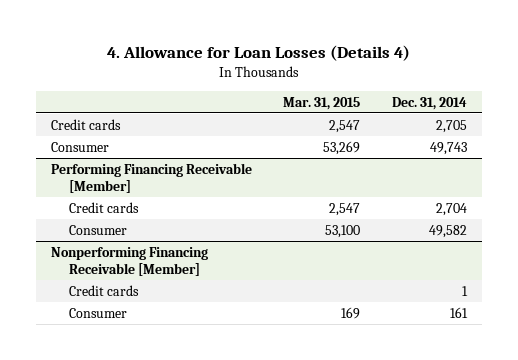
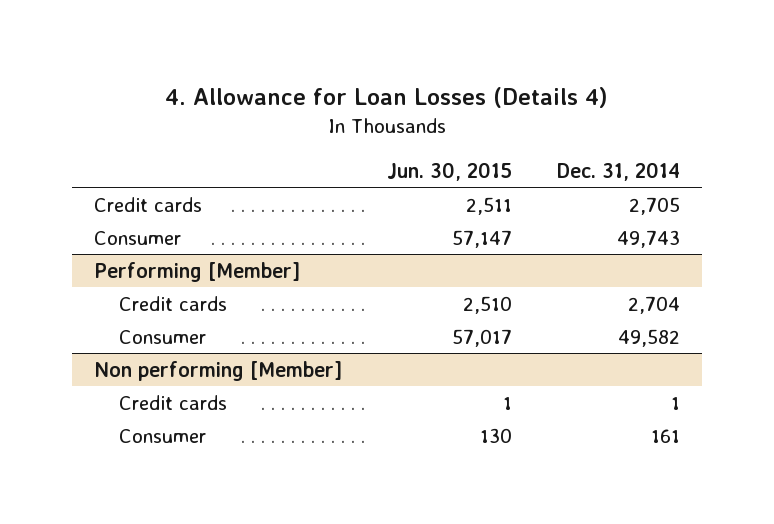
[283,96,361,110] Mar. 31, 2015 -> none
none -> [386,161,512,181] Jun. 30, 2015
[51,162,253,193] Performing Financing Receivable [Member] -> [94,261,301,282] Performing [Member]
[51,246,209,276] Nonperforming Financing Receivable [Member] -> [94,360,343,381] Non performing [Member]

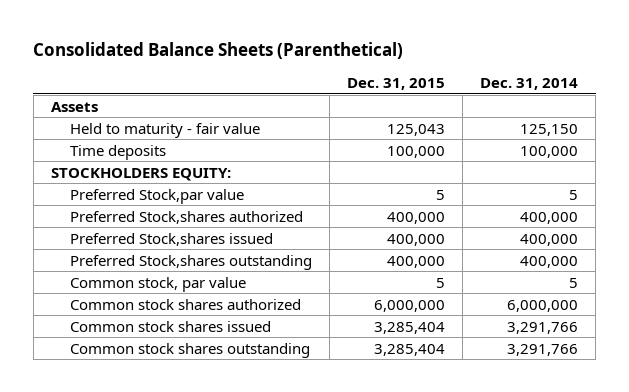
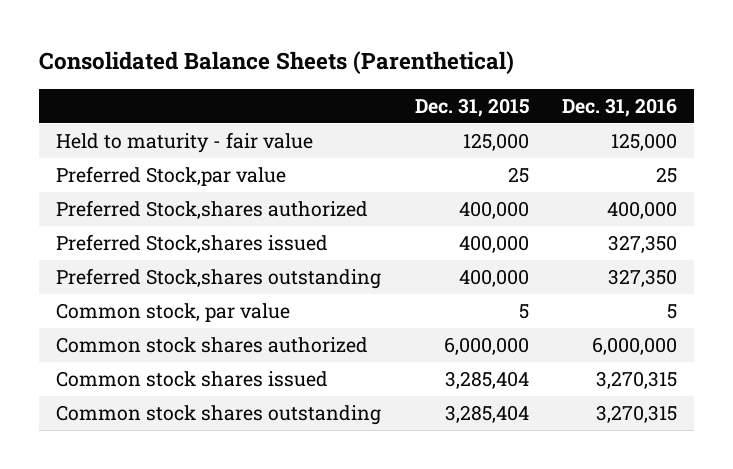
[480,77,579,90] Dec. 31, 2014 -> none
none -> [561,97,677,117] Dec. 31, 2016
[50,101,98,112] Assets -> none
[70,144,167,160] Time deposits -> none
[50,167,231,181] STOCKHOLDERS EQUITY: -> none
[387,123,446,136] 125,043 -> [462,133,529,152] 125,000
[436,189,446,200] 5 -> [507,167,529,184] 25

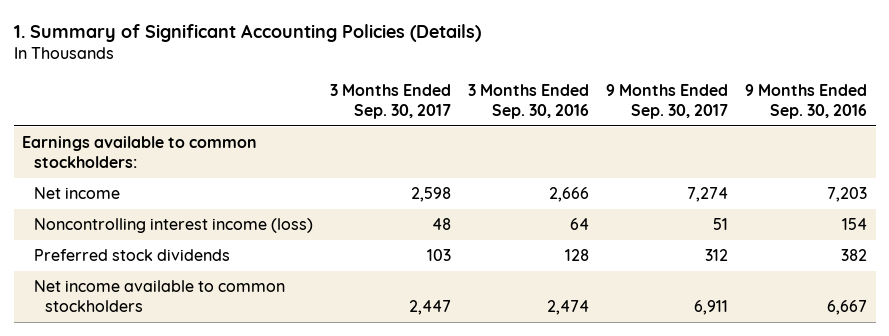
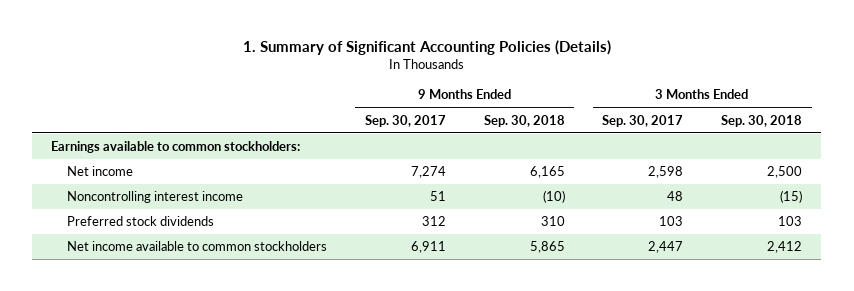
[467,84,589,119] 3 Months Ended Sep. 30, 2016 -> none
[745,84,868,119] 9 Months Ended Sep. 30, 2016 -> none
none -> [483,114,565,127] Sep. 30, 2018
none -> [721,114,803,127] Sep. 30, 2018
[33,218,313,234] Noncontrolling interest income (loss) -> [66,191,243,204] Noncontrolling interest income

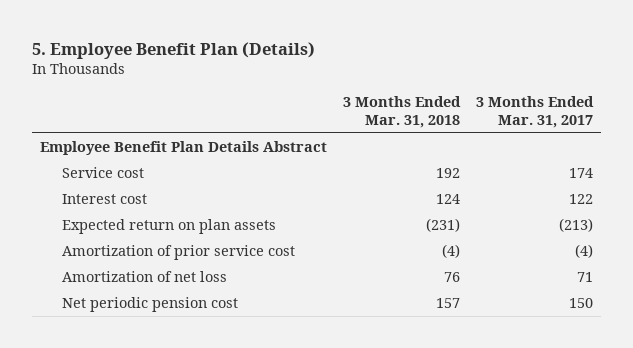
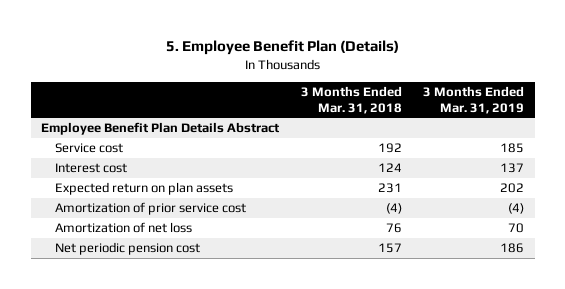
[475,95,594,128] 3 Months Ended Mar. 31, 2017 -> none
none -> [423,85,525,114] 3 Months Ended Mar. 31, 2019
[426,218,461,233] (231) -> [377,183,402,194] 231

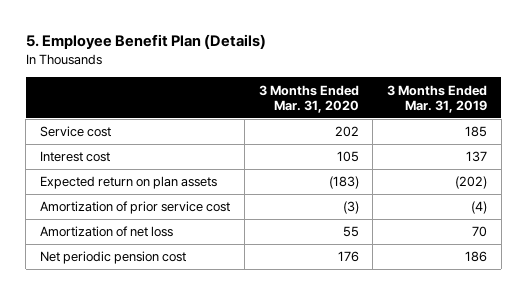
[300,85,402,114] 3 Months Ended Mar. 31, 2018 -> none
none -> [258,84,359,113] 3 Months Ended Mar. 31, 2020
[41,122,281,136] Employee Benefit Plan Details Abstract -> none
[500,183,525,194] 202 -> [454,176,487,190] (202)

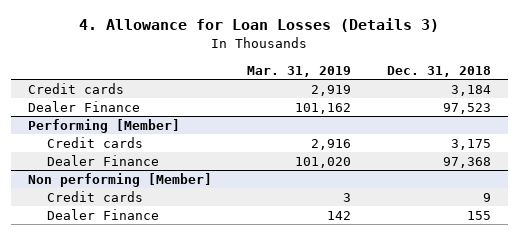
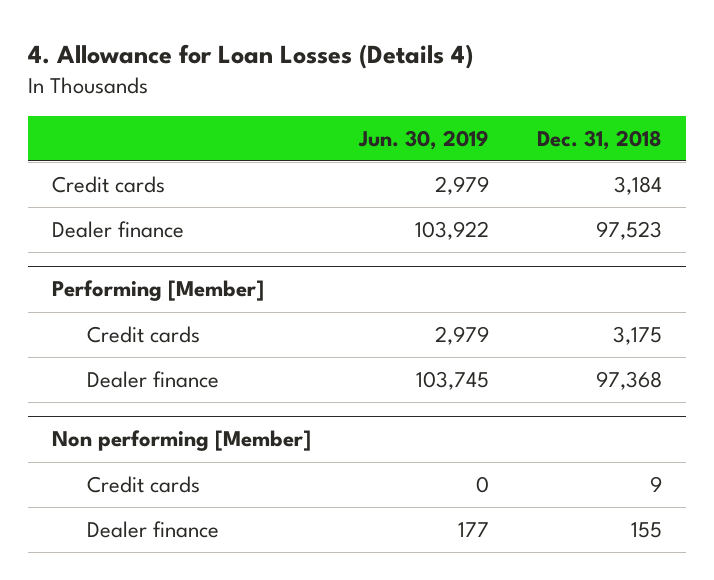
[79,18,440,33] 4. Allowance for Loan Losses (Details 3) -> [27,43,473,69] 4. Allowance for Loan Losses (Details 4)
[247,65,352,77] Mar. 31, 2019 -> none
none -> [357,129,489,150] Jun. 30, 2019
[28,100,141,112] Dealer Finance -> [51,221,184,239] Dealer finance
[46,154,159,166] Dealer Finance -> [87,371,220,389] Dealer finance
[46,208,159,220] Dealer Finance -> [87,521,220,539] Dealer finance

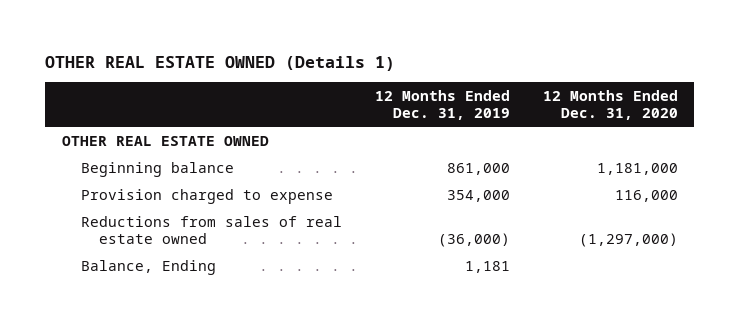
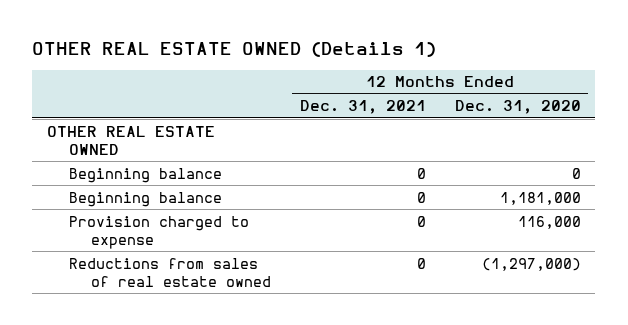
[374,89,510,120] 12 Months Ended Dec. 31, 2019 -> none
none -> [299,100,426,115] Dec. 31, 2021
none -> [68,167,222,183] Beginning balance
[80,259,216,275] Balance, Ending -> none

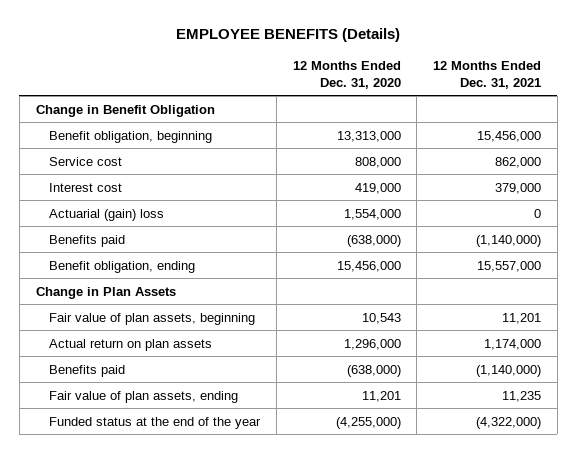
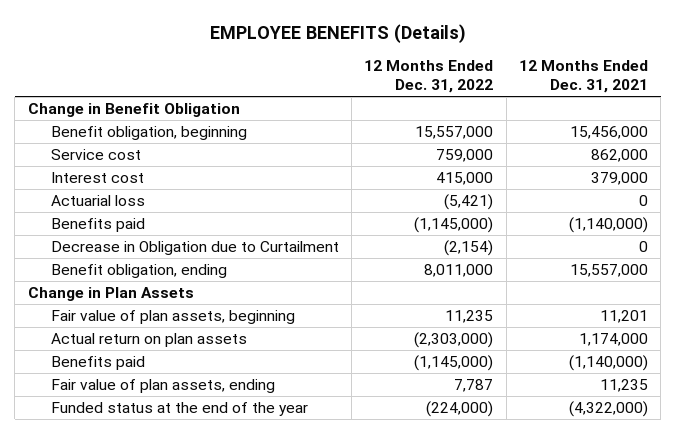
[292,60,401,89] 12 Months Ended Dec. 31, 2020 -> none
none -> [364,60,494,94] 12 Months Ended Dec. 31, 2022
[49,208,165,221] Actuarial (gain) loss -> [50,195,145,207] Actuarial loss
none -> [50,241,339,256] Decrease in Obligation due to Curtailment

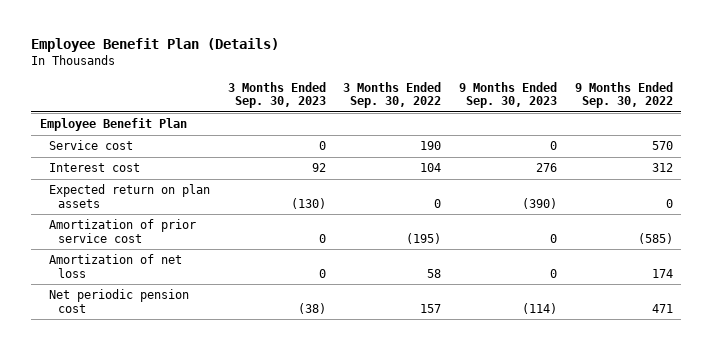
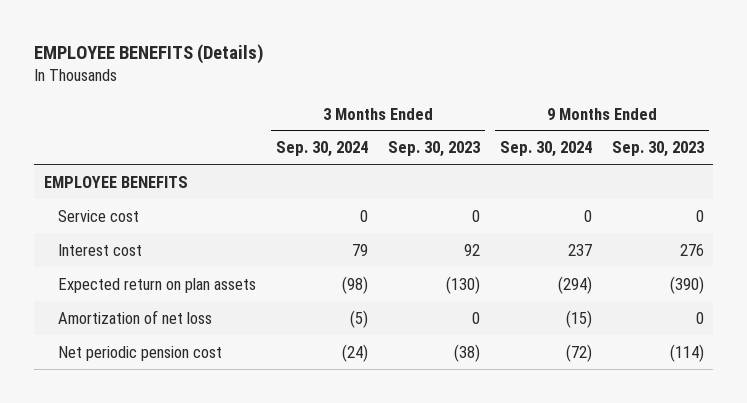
[31,38,280,53] Employee Benefit Plan (Details) -> [33,44,264,65] EMPLOYEE BENEFITS (Details)
[343,81,442,109] 3 Months Ended Sep. 30, 2022 -> none
[574,81,673,109] 9 Months Ended Sep. 30, 2022 -> none
none -> [276,141,369,158] Sep. 30, 2024
none -> [499,141,592,158] Sep. 30, 2024
[40,118,188,132] Employee Benefit Plan -> [43,175,188,188] EMPLOYEE BENEFITS
[48,219,196,243] Amortization of prior service cost -> none

